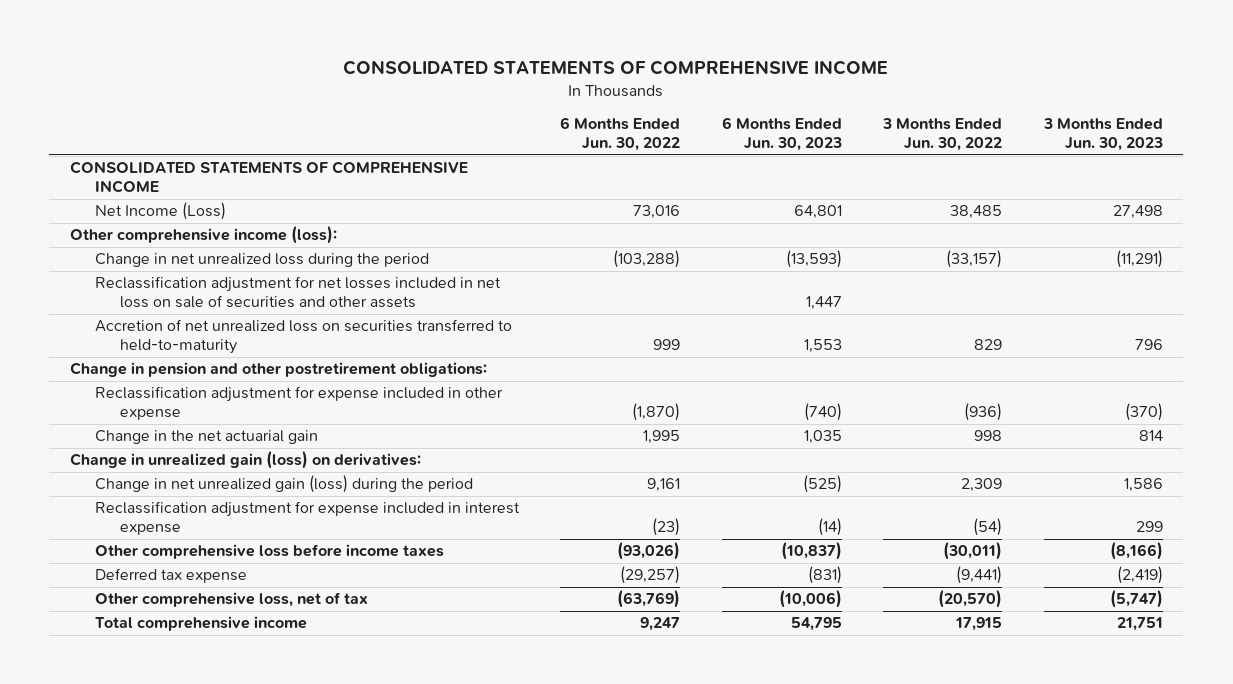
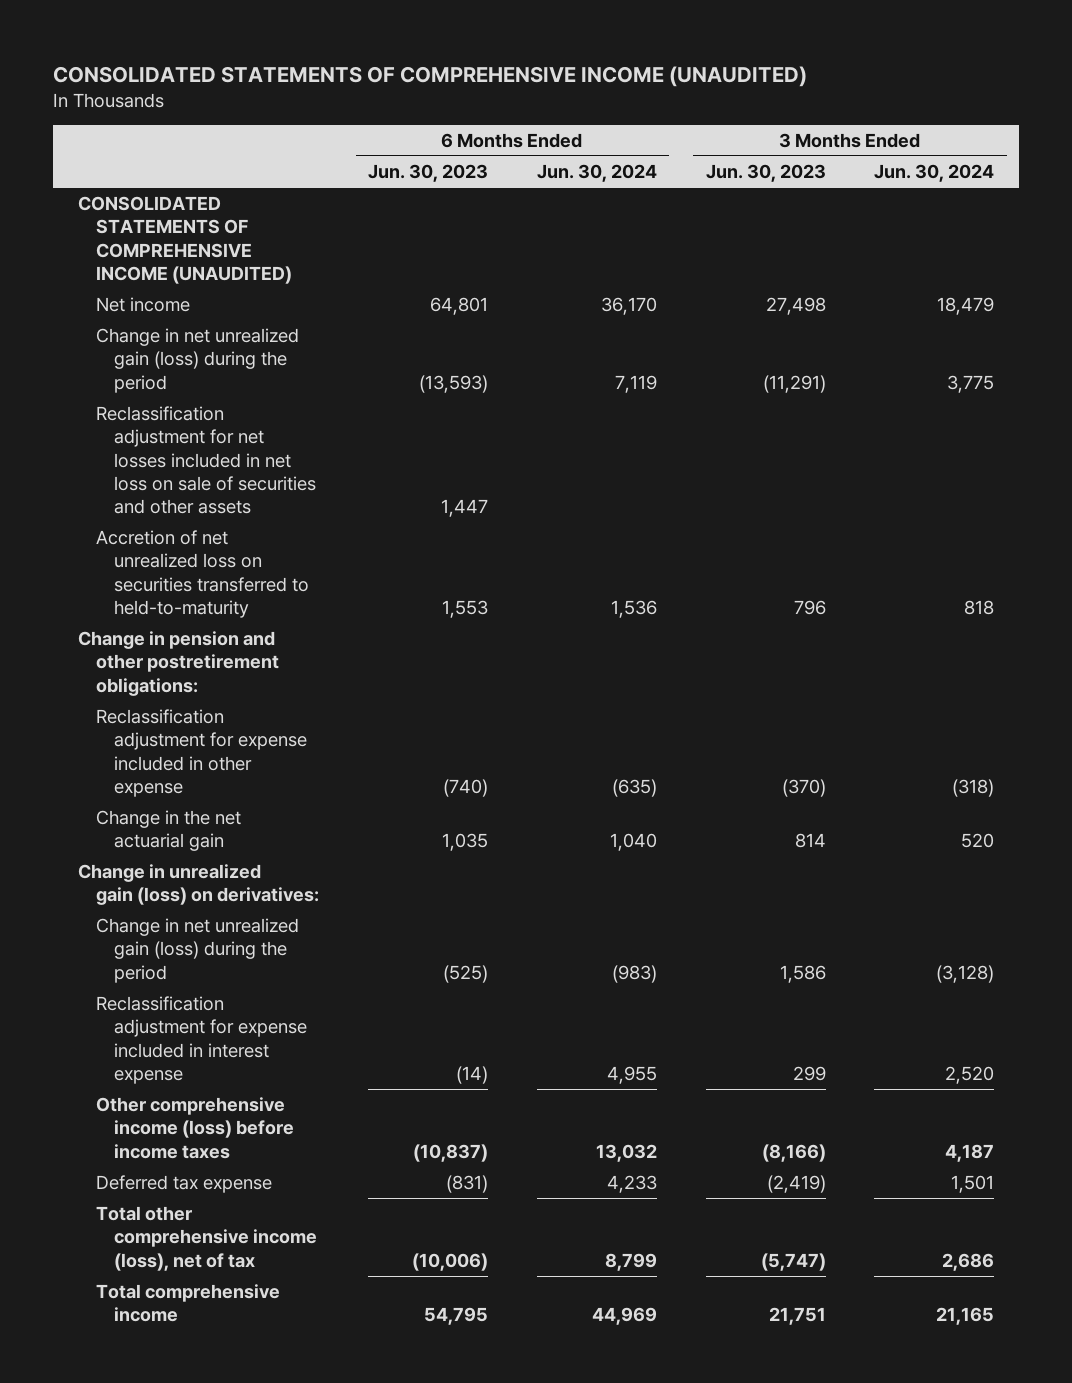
[343,60,889,76] CONSOLIDATED STATEMENTS OF COMPREHENSIVE INCOME -> [53,65,808,87] CONSOLIDATED STATEMENTS OF COMPREHENSIVE INCOME (UNAUDITED)
[560,117,681,152] 6 Months Ended Jun. 30, 2022 -> none
[882,118,1003,152] 3 Months Ended Jun. 30, 2022 -> none
none -> [536,164,657,183] Jun. 30, 2024
none -> [874,164,995,183] Jun. 30, 2024
[69,226,337,245] Other comprehensive income (loss): -> none
[69,161,468,194] CONSOLIDATED STATEMENTS OF COMPREHENSIVE INCOME -> [77,196,293,284] CONSOLIDATED STATEMENTS OF COMPREHENSIVE INCOME (UNAUDITED)
[94,202,226,221] Net Income (Loss) -> [96,297,191,313] Net income
[94,253,429,268] Change in net unrealized loss during the period -> [96,328,300,393] Change in net unrealized gain (loss) during the period
[94,544,444,560] Other comprehensive loss before income taxes -> [96,1097,295,1159] Other comprehensive income (loss) before income taxes
[94,592,368,608] Other comprehensive loss, net of tax -> [96,1206,318,1271] Total other comprehensive income (loss), net of tax

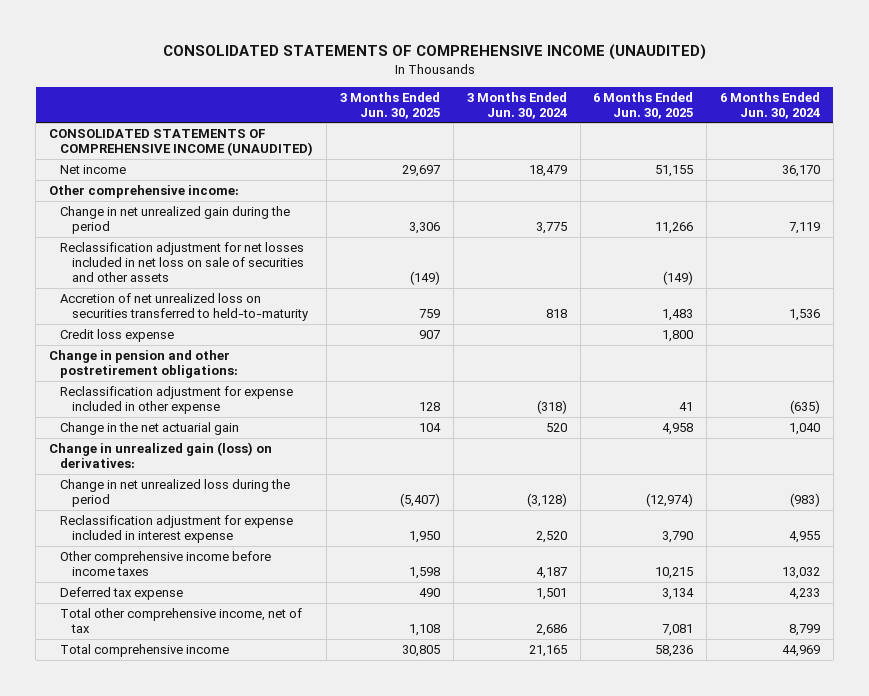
[367,164,488,183] Jun. 30, 2023 -> none
[705,164,826,183] Jun. 30, 2023 -> none
none -> [340,91,441,119] 3 Months Ended Jun. 30, 2025
none -> [593,91,694,119] 6 Months Ended Jun. 30, 2025
none -> [49,184,240,198] Other comprehensive income:
[96,328,300,393] Change in net unrealized gain (loss) during the period -> [60,205,291,235] Change in net unrealized gain during the period
none -> [60,328,175,342] Credit loss expense
[96,918,300,983] Change in net unrealized gain (loss) during the period -> [60,478,291,508] Change in net unrealized loss during the period
[96,1097,295,1159] Other comprehensive income (loss) before income taxes -> [60,550,272,577] Other comprehensive income before income taxes
[96,1206,318,1271] Total other comprehensive income (loss), net of tax -> [60,607,303,634] Total other comprehensive income, net of tax

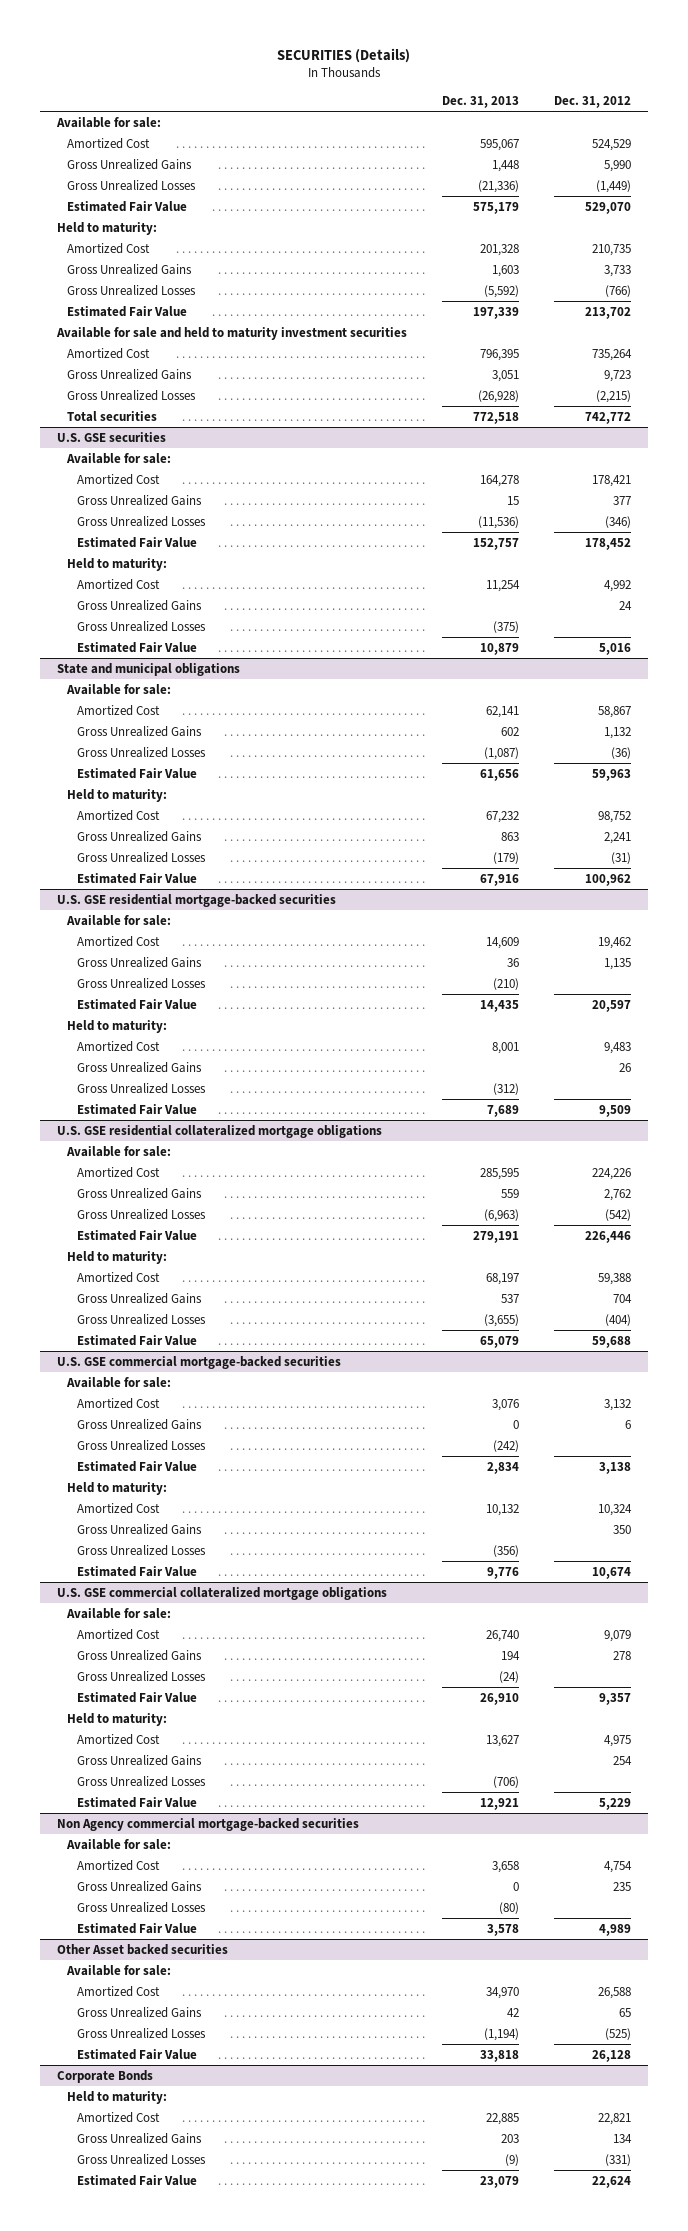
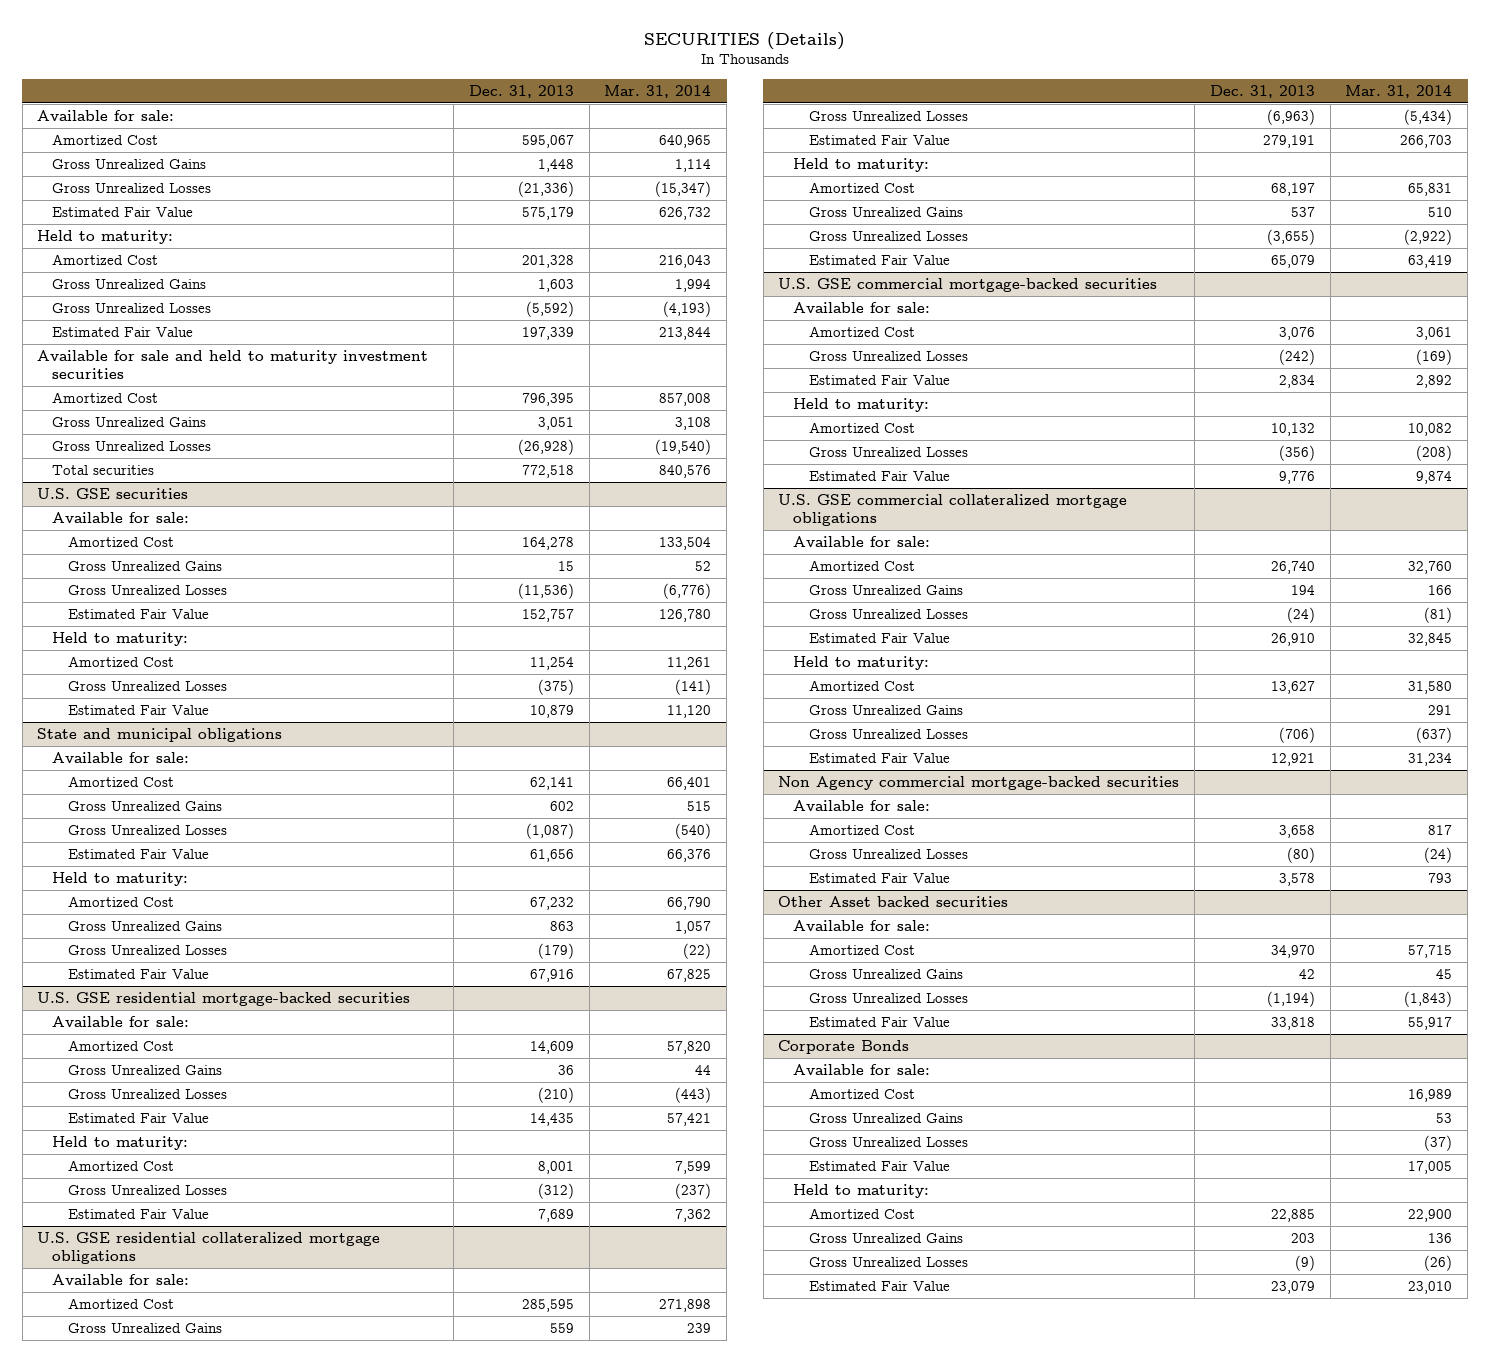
[553,95,631,108] Dec. 31, 2012 -> none
none -> [604,84,712,98] Mar. 31, 2014
[77,599,203,611] Gross Unrealized Gains -> none
[77,1061,203,1073] Gross Unrealized Gains -> none
[77,1418,203,1430] Gross Unrealized Gains -> none
[77,1523,203,1535] Gross Unrealized Gains -> none
[77,1880,203,1892] Gross Unrealized Gains -> none
none -> [793,1063,931,1075] Available for sale:
none -> [808,1087,915,1099] Amortized Cost
none -> [808,1112,963,1123] Gross Unrealized Gains
none -> [808,1136,968,1147] Gross Unrealized Losses
none -> [808,1160,950,1171] Estimated Fair Value

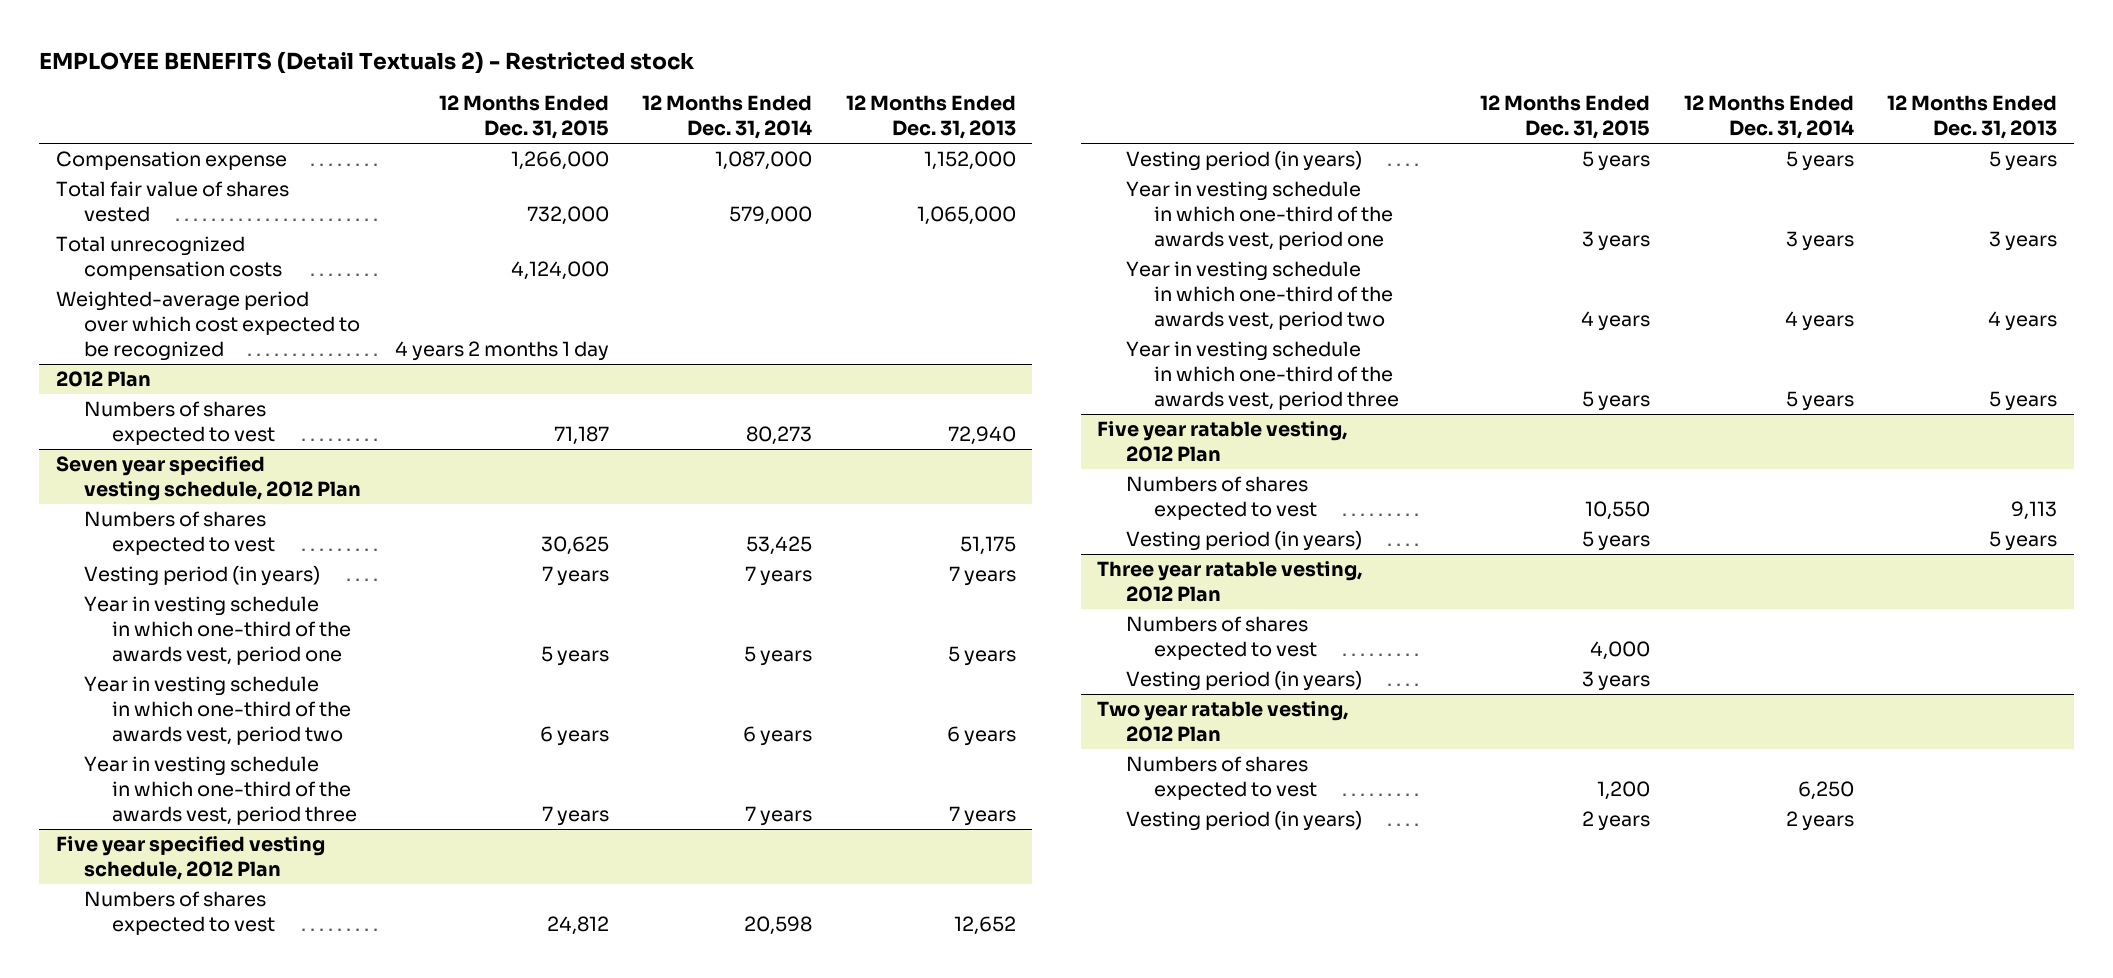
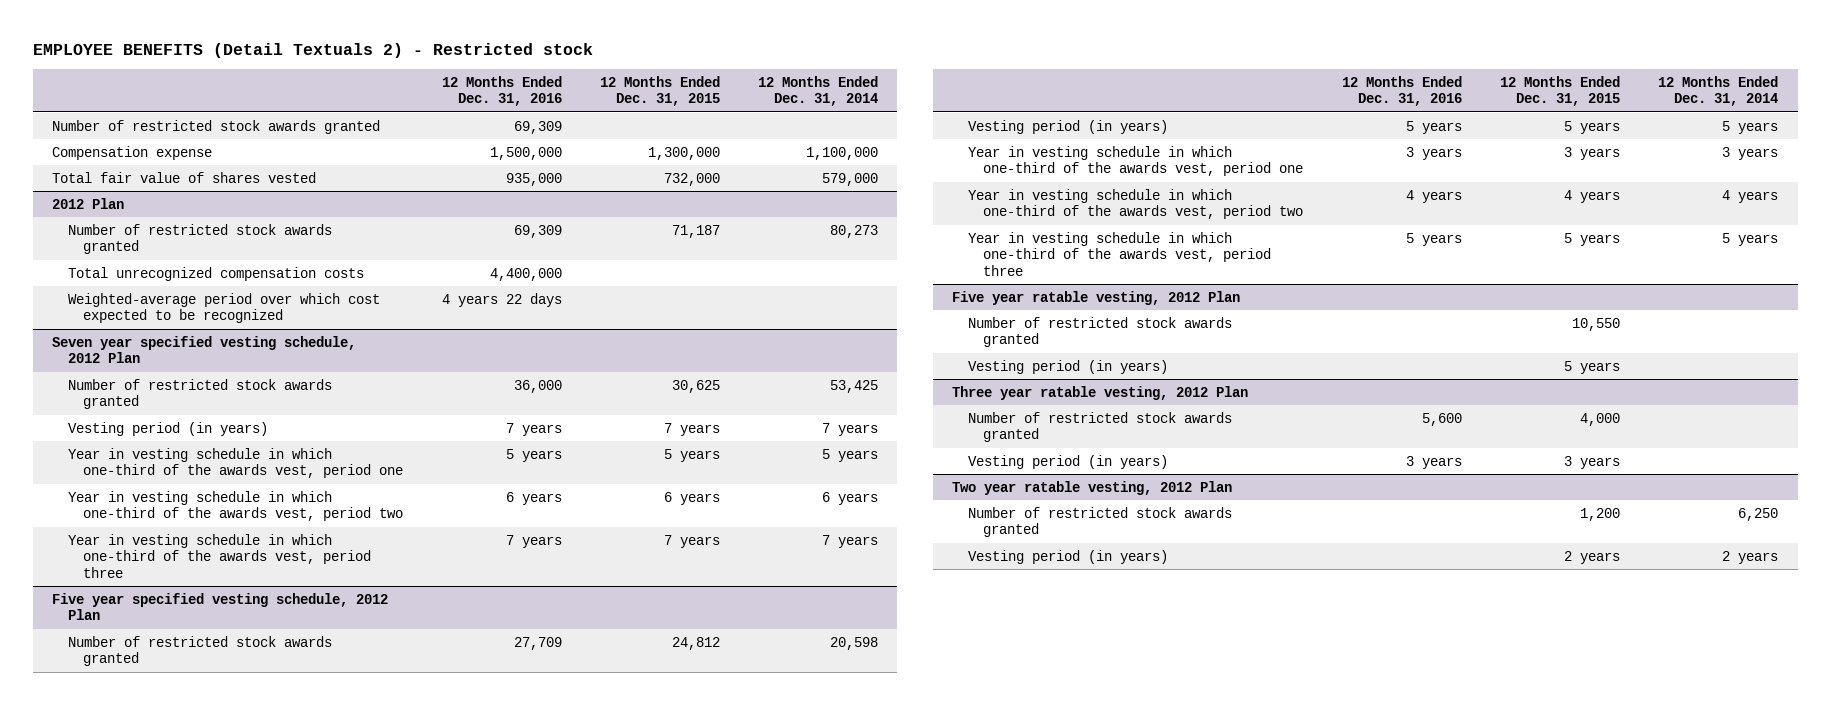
[845,95,1016,140] 12 Months Ended Dec. 31, 2013 -> none
none -> [441,75,562,107] 12 Months Ended Dec. 31, 2016
none -> [51,119,380,134] Number of restricted stock awards granted
[510,150,609,170] 1,266,000 -> [647,146,720,160] 1,300,000
[715,150,813,170] 1,087,000 -> [806,146,879,160] 1,100,000
[55,235,283,280] Total unrecognized compensation costs -> none
[55,290,361,362] Weighted-average period over which cost expected to be recognized -> none
[84,400,276,445] Numbers of shares expected to vest -> [67,223,332,255] Number of restricted stock awards granted
none -> [67,266,364,281] Total unrecognized compensation costs
none -> [67,292,380,324] Weighted-average period over which cost expected to be recognized
[84,510,276,555] Numbers of shares expected to vest -> [67,378,332,410] Number of restricted stock awards granted
[84,890,276,935] Numbers of shares expected to vest -> [67,635,332,667] Number of restricted stock awards granted
[1125,475,1317,520] Numbers of shares expected to vest -> [967,316,1232,348] Number of restricted stock awards granted
[1125,615,1317,660] Numbers of shares expected to vest -> none
none -> [967,411,1232,443] Number of restricted stock awards granted
[1125,755,1317,800] Numbers of shares expected to vest -> [967,506,1232,538] Number of restricted stock awards granted

